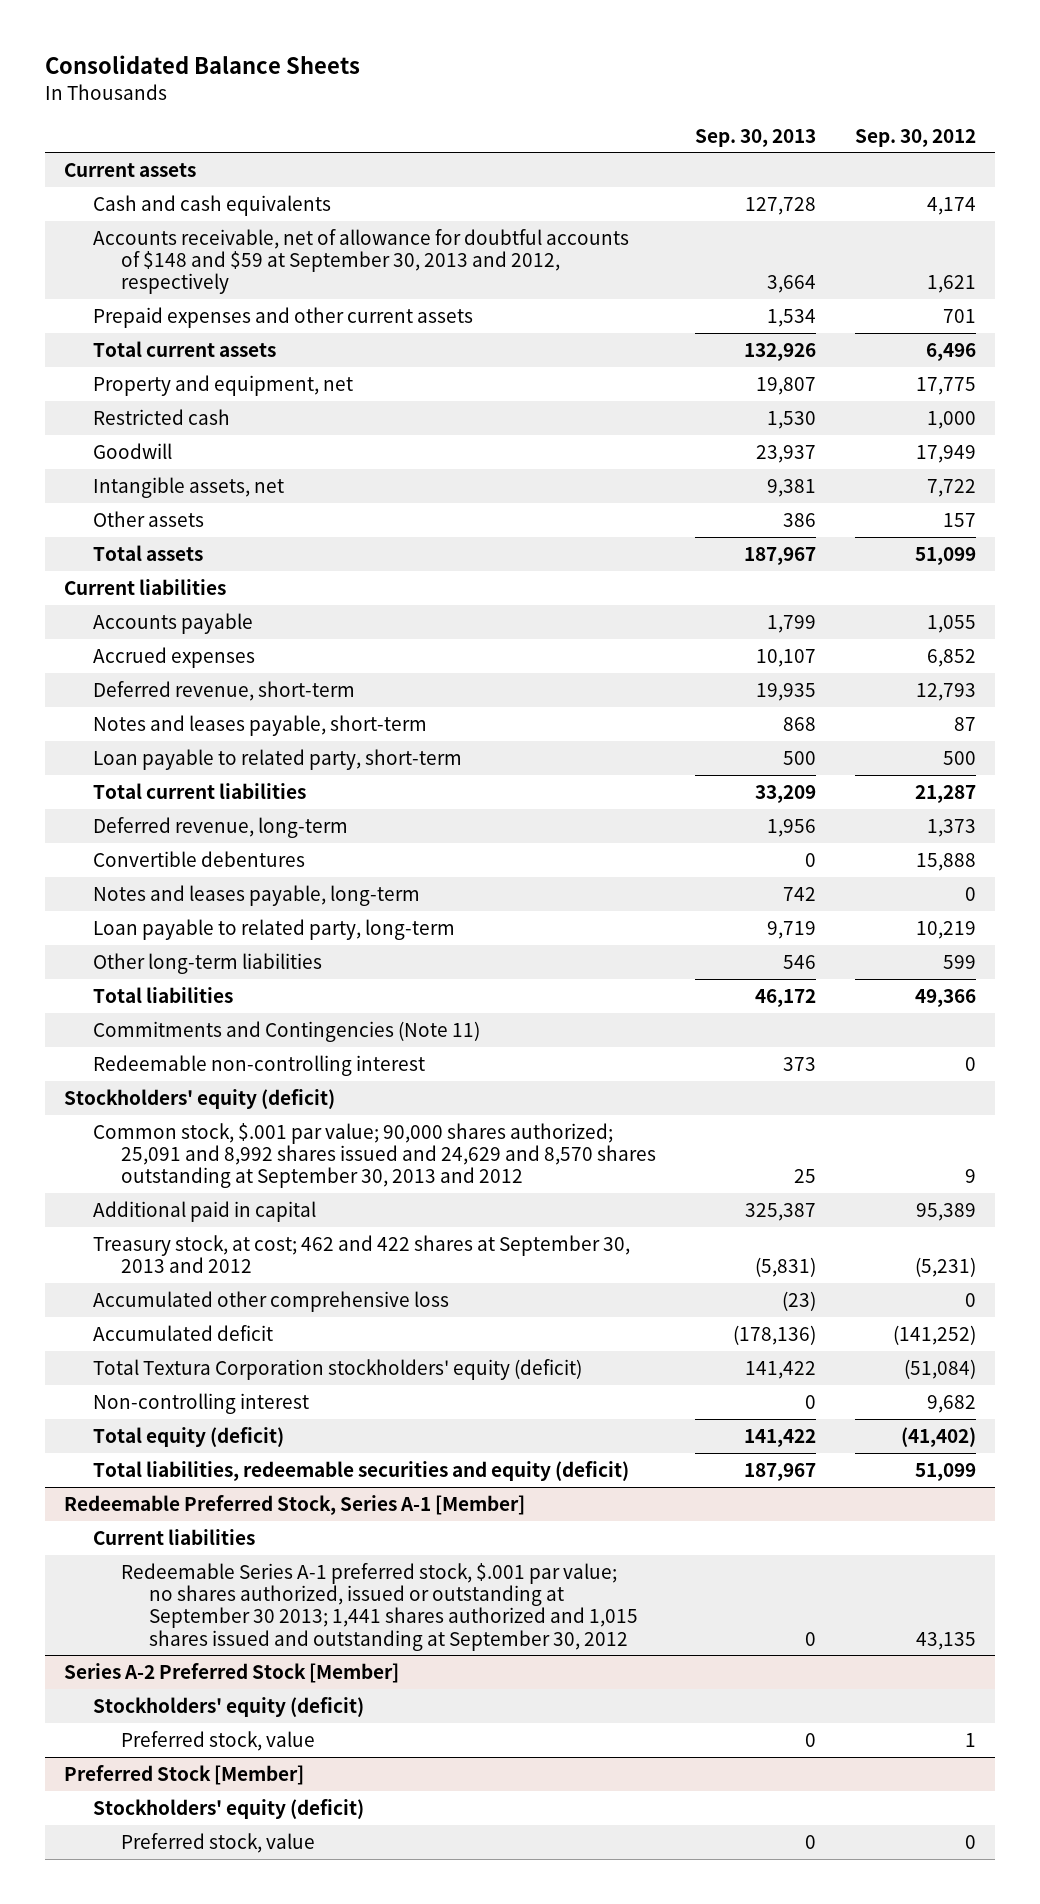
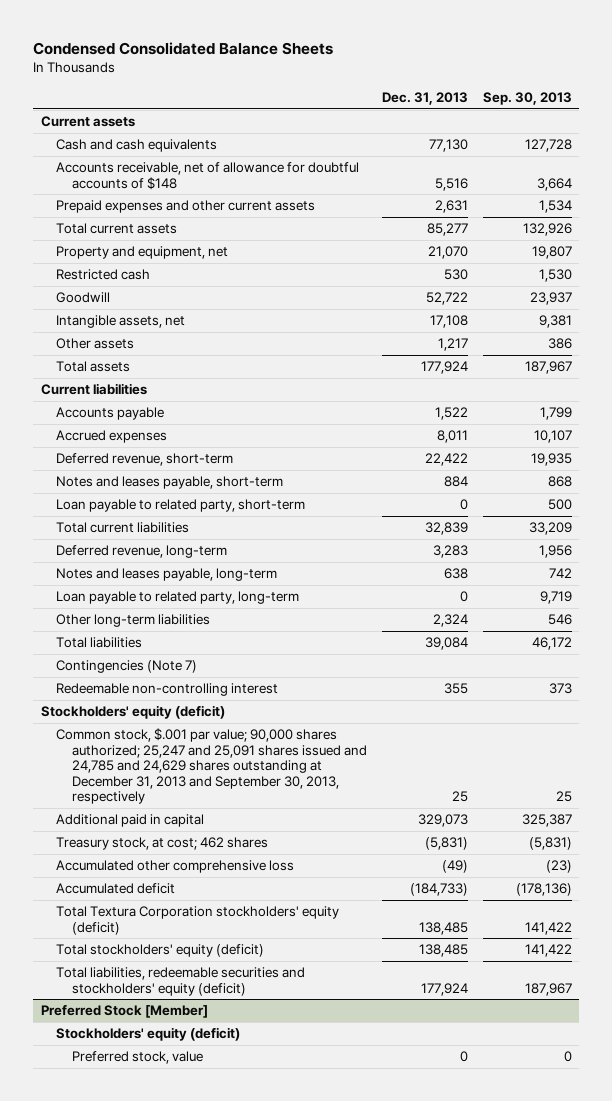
[44,55,360,75] Consolidated Balance Sheets -> [33,42,334,56] Condensed Consolidated Balance Sheets
[854,128,976,147] Sep. 30, 2012 -> none
none -> [381,92,468,106] Dec. 31, 2013
[92,228,629,295] Accounts receivable, net of allowance for doubtful accounts of $148 and $59 at September 30, 2013 and 2012, respectively -> [56,162,360,190] Accounts receivable, net of allowance for doubtful accounts of $148
[92,850,305,867] Convertible debentures -> none
[92,1020,480,1042] Commitments and Contingencies (Note 11) -> [56,660,198,674] Contingencies (Note 7)
[92,1122,656,1189] Common stock, $.001 par value; 90,000 shares authorized; 25,091 and 8,992 shares issued and 24,629 and 8,570 shares outstanding at September 30, 2013 and 2012 -> [56,728,367,805] Common stock, $.001 par value; 90,000 shares authorized; 25,247 and 25,091 shares issued and 24,785 and 24,629 shares outstanding at December 31, 2013 and September 30, 2013, respectively
[92,1234,630,1274] Treasury stock, at cost; 462 and 422 shares at September 30, 2013 and 2012 -> [56,837,269,851] Treasury stock, at cost; 462 shares
[92,1392,309,1414] Non-controlling interest -> none
[64,1494,526,1515] Redeemable Preferred Stock, Series A-1 [Member] -> none
[92,1528,255,1545] Current liabilities -> none
[120,1562,639,1651] Redeemable Series A-1 preferred stock, $.001 par value; no shares authorized, issued or outstanding at September 30 2013; 1,441 shares authorized and 1,015 shares issued and outstanding at September 30, 2012 -> none
[64,1662,400,1683] Series A-2 Preferred Stock [Member] -> none
[92,1696,364,1717] Stockholders' equity (deficit) -> none
[120,1730,315,1751] Preferred stock, value -> none
[92,1426,284,1447] Total equity (deficit) -> [56,944,265,958] Total stockholders' equity (deficit)
[92,1460,629,1481] Total liabilities, redeemable securities and equity (deficit) -> [56,967,306,996] Total liabilities, redeemable securities and stockholders' equity (deficit)

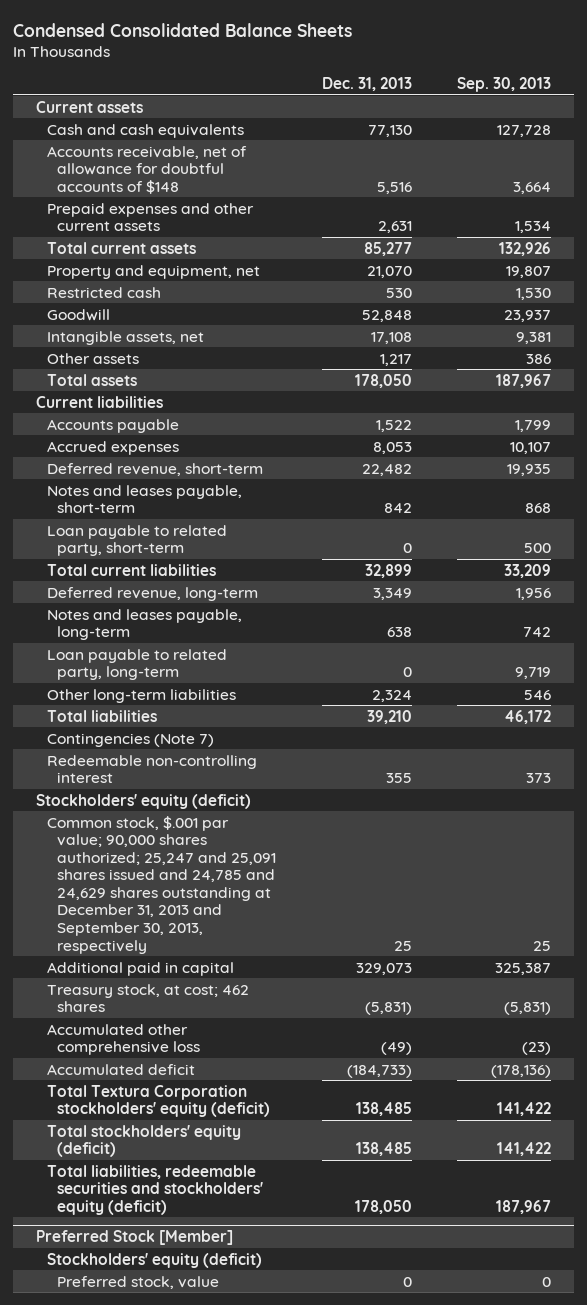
[425,292,468,306] 52,722 -> [361,309,412,322] 52,848
[420,361,468,375] 177,924 -> [354,373,412,388] 178,050
[436,430,468,444] 8,011 -> [372,441,412,454] 8,053
[424,453,468,467] 22,422 -> [361,463,412,476] 22,482
[443,476,468,488] 884 -> [383,503,412,514] 842
[424,522,468,536] 32,839 -> [364,563,412,578] 32,899
[432,545,468,559] 3,283 -> [372,587,412,600] 3,349
[424,637,468,651] 39,084 -> [366,709,412,724] 39,210
[420,982,468,996] 177,924 -> [354,1199,412,1214] 178,050

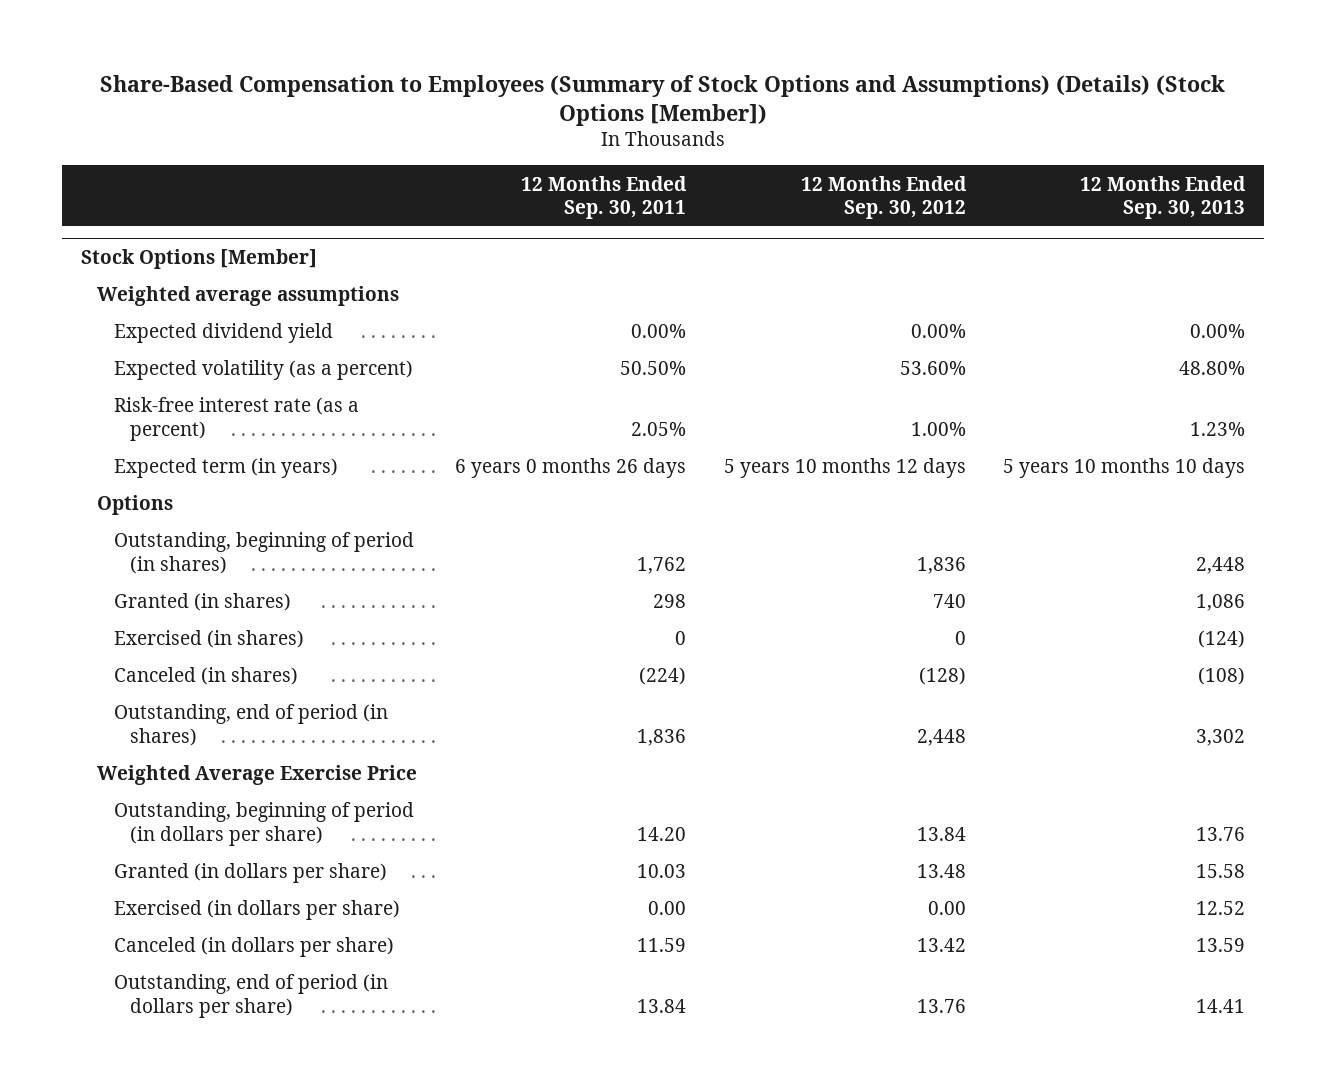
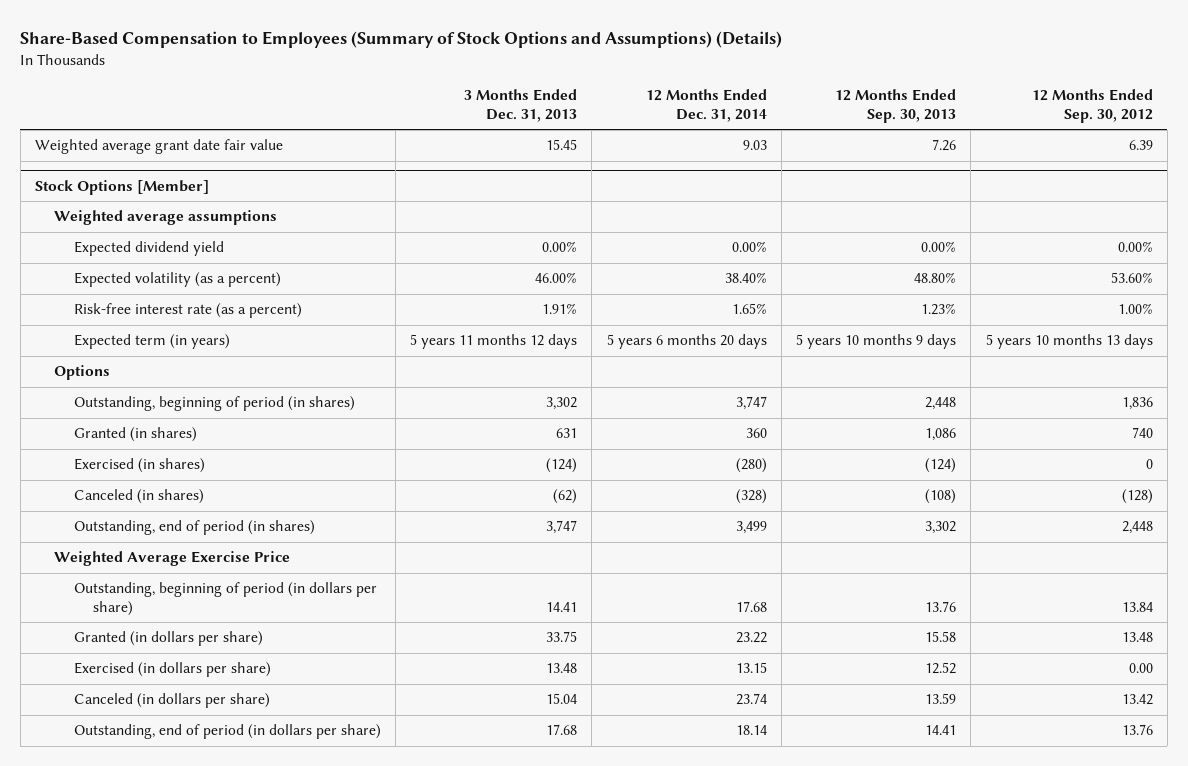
[100,74,1226,126] Share-Based Compensation to Employees (Summary of Stock Options and Assumptions) (Details) (Stock Options [Member]) -> [20,30,783,48] Share-Based Compensation to Employees (Summary of Stock Options and Assumptions) (Details)
[521,175,688,220] 12 Months Ended Sep. 30, 2011 -> none
none -> [464,89,578,122] 3 Months Ended Dec. 31, 2013
none -> [645,89,767,122] 12 Months Ended Dec. 31, 2014
none -> [34,139,283,155] Weighted average grant date fair value
[723,458,966,479] 5 years 10 months 12 days -> [985,334,1153,350] 5 years 10 months 13 days
[1003,458,1246,479] 5 years 10 months 10 days -> [796,334,957,350] 5 years 10 months 9 days

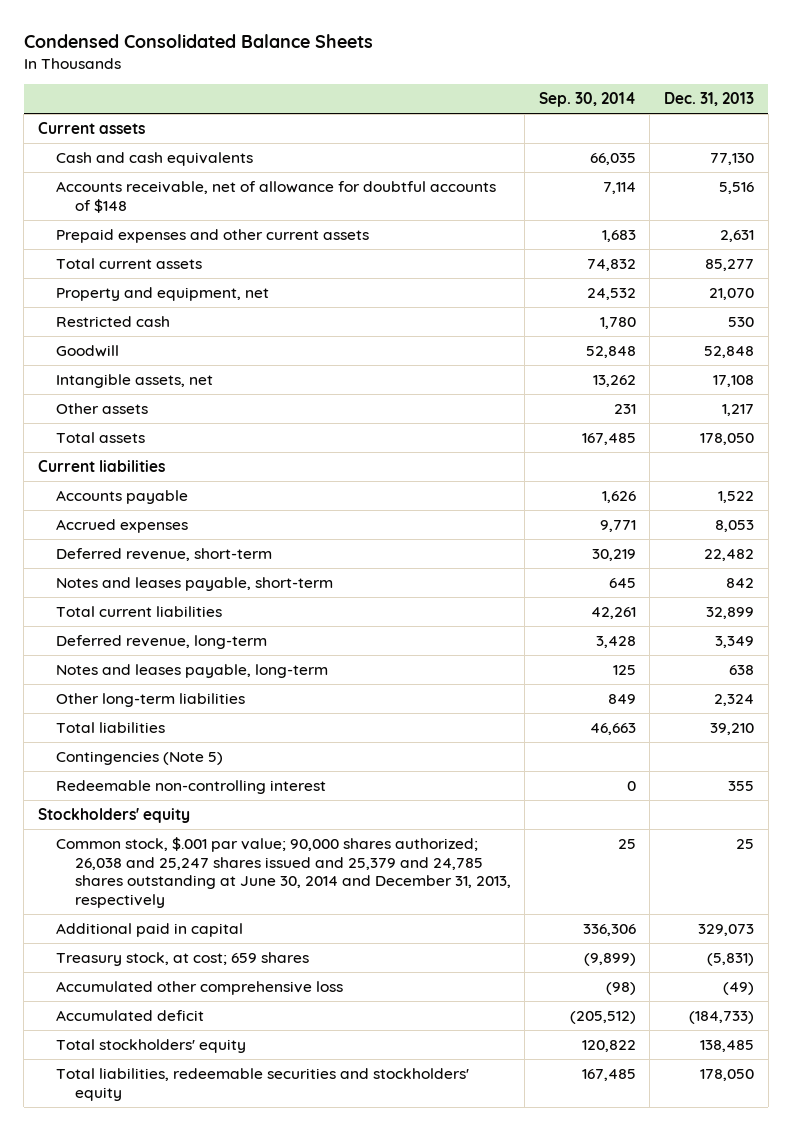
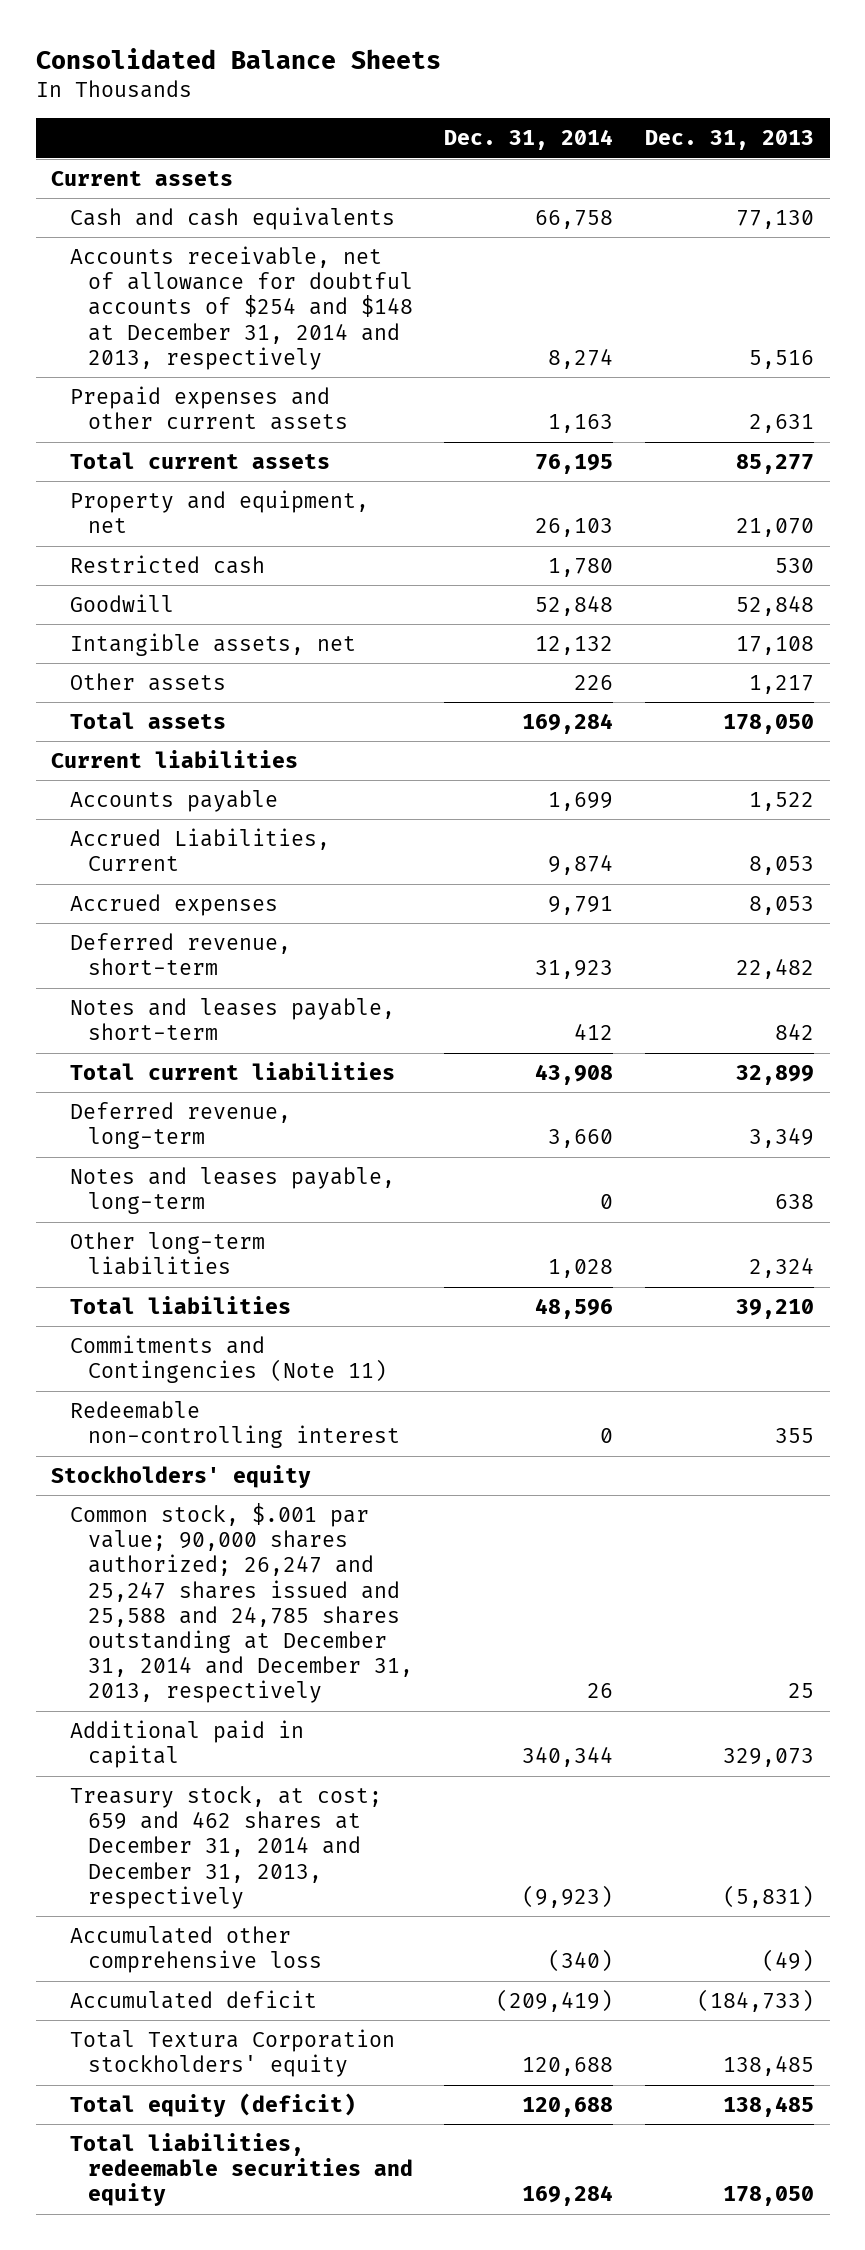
[23,33,373,48] Condensed Consolidated Balance Sheets -> [35,47,441,69] Consolidated Balance Sheets
[538,92,636,108] Sep. 30, 2014 -> none
none -> [444,129,614,151] Dec. 31, 2014
[56,180,497,213] Accounts receivable, net of allowance for doubtful accounts of $148 -> [69,246,413,370] Accounts receivable, net of allowance for doubtful accounts of $254 and $148 at December 31, 2014 and 2013, respectively
none -> [69,828,330,872] Accrued Liabilities, Current
[56,750,224,765] Contingencies (Note 5) -> [69,1335,387,1384] Commitments and Contingencies (Note 11)
[56,836,511,909] Common stock, $.001 par value; 90,000 shares authorized; 26,038 and 25,247 shares issued and 25,379 and 24,785 shares outstanding at June 30, 2014 and December 31, 2013, respectively -> [69,1503,413,1704] Common stock, $.001 par value; 90,000 shares authorized; 26,247 and 25,247 shares issued and 25,588 and 24,785 shares outstanding at December 31, 2014 and December 31, 2013, respectively
[56,951,310,966] Treasury stock, at cost; 659 shares -> [69,1786,382,1909] Treasury stock, at cost; 659 and 462 shares at December 31, 2014 and December 31, 2013, respectively
none -> [69,2029,395,2078] Total Textura Corporation stockholders' equity
[56,1038,247,1053] Total stockholders' equity -> [69,2093,356,2118] Total equity (deficit)
[56,1067,470,1101] Total liabilities, redeemable securities and stockholders' equity -> [69,2133,413,2207] Total liabilities, redeemable securities and equity

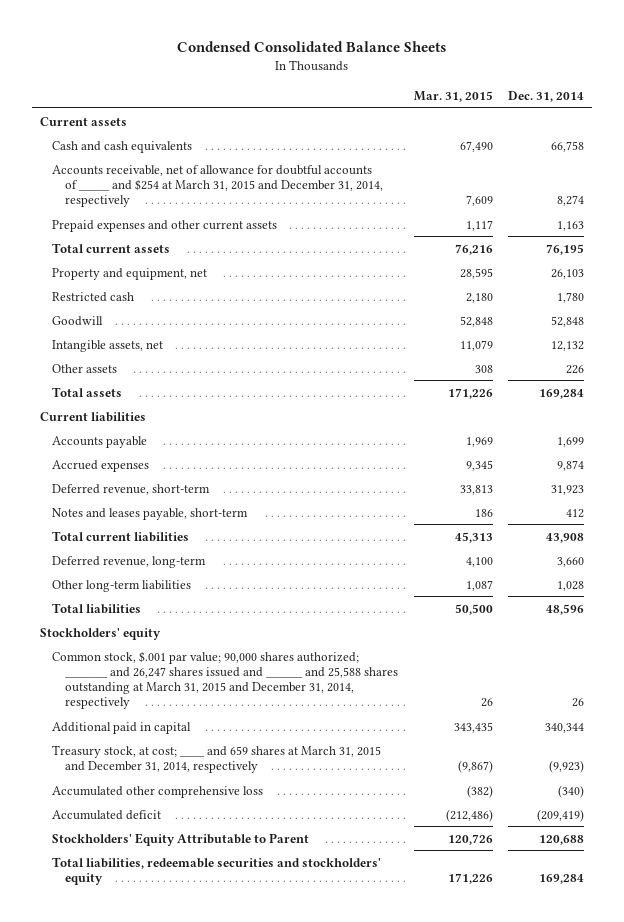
[35,47,441,69] Consolidated Balance Sheets -> [176,41,446,53] Condensed Consolidated Balance Sheets
[644,130,814,151] Dec. 31, 2013 -> none
none -> [413,90,493,102] Mar. 31, 2015
[69,246,413,370] Accounts receivable, net of allowance for doubtful accounts of $254 and $148 at December 31, 2014 and 2013, respectively -> [52,164,384,208] Accounts receivable, net of allowance for doubtful accounts of _____ and $254 at March 31, 2015 and December 31, 2014, respectively
[69,894,278,917] Accrued expenses -> none
[69,828,330,872] Accrued Liabilities, Current -> [52,459,150,472] Accrued expenses
[69,1167,395,1215] Notes and leases payable, long-term -> none
[69,1335,387,1384] Commitments and Contingencies (Note 11) -> none
[69,1401,400,1449] Redeemable non-controlling interest -> none
[69,1503,413,1704] Common stock, $.001 par value; 90,000 shares authorized; 26,247 and 25,247 shares issued and 25,588 and 24,785 shares outstanding at December 31, 2014 and December 31, 2013, respectively -> [52,650,399,710] Common stock, $.001 par value; 90,000 shares authorized; _______ and 26,247 shares issued and ______ and 25,588 shares outstanding at March 31, 2015 and December 31, 2014, respectively
[69,1786,382,1909] Treasury stock, at cost; 659 and 462 shares at December 31, 2014 and December 31, 2013, respectively -> [52,744,382,773] Treasury stock, at cost; ____ and 659 shares at March 31, 2015 and December 31, 2014, respectively
[69,2093,356,2118] Total equity (deficit) -> none
[69,2029,395,2078] Total Textura Corporation stockholders' equity -> [52,832,310,846] Stockholders' Equity Attributable to Parent
[69,2133,413,2207] Total liabilities, redeemable securities and equity -> [52,856,382,885] Total liabilities, redeemable securities and stockholders' equity

